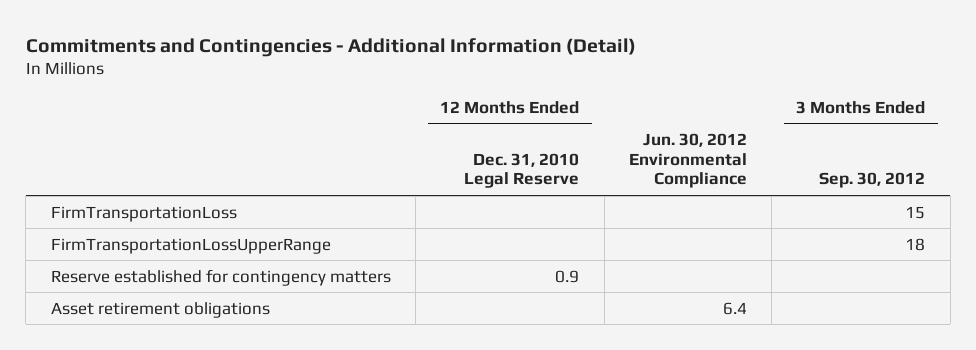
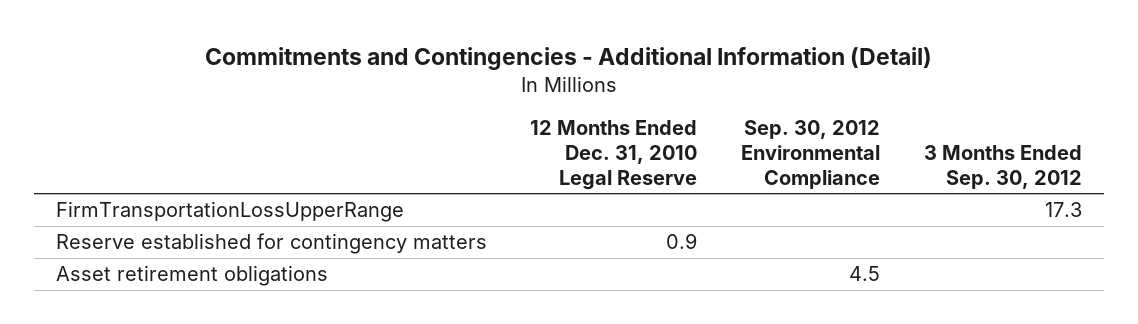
[628,133,747,189] Jun. 30, 2012 Environmental Compliance -> none
none -> [741,120,881,189] Sep. 30, 2012 Environmental Compliance
[50,205,237,222] FirmTransportationLoss -> none
[905,237,926,251] 18 -> [1045,202,1083,218] 17.3

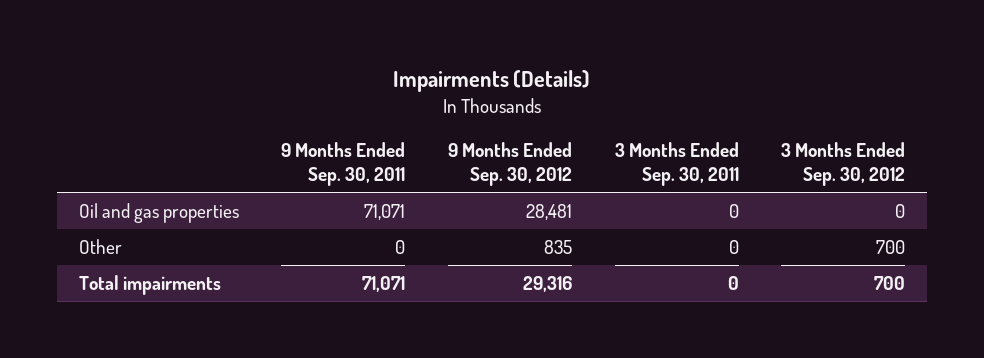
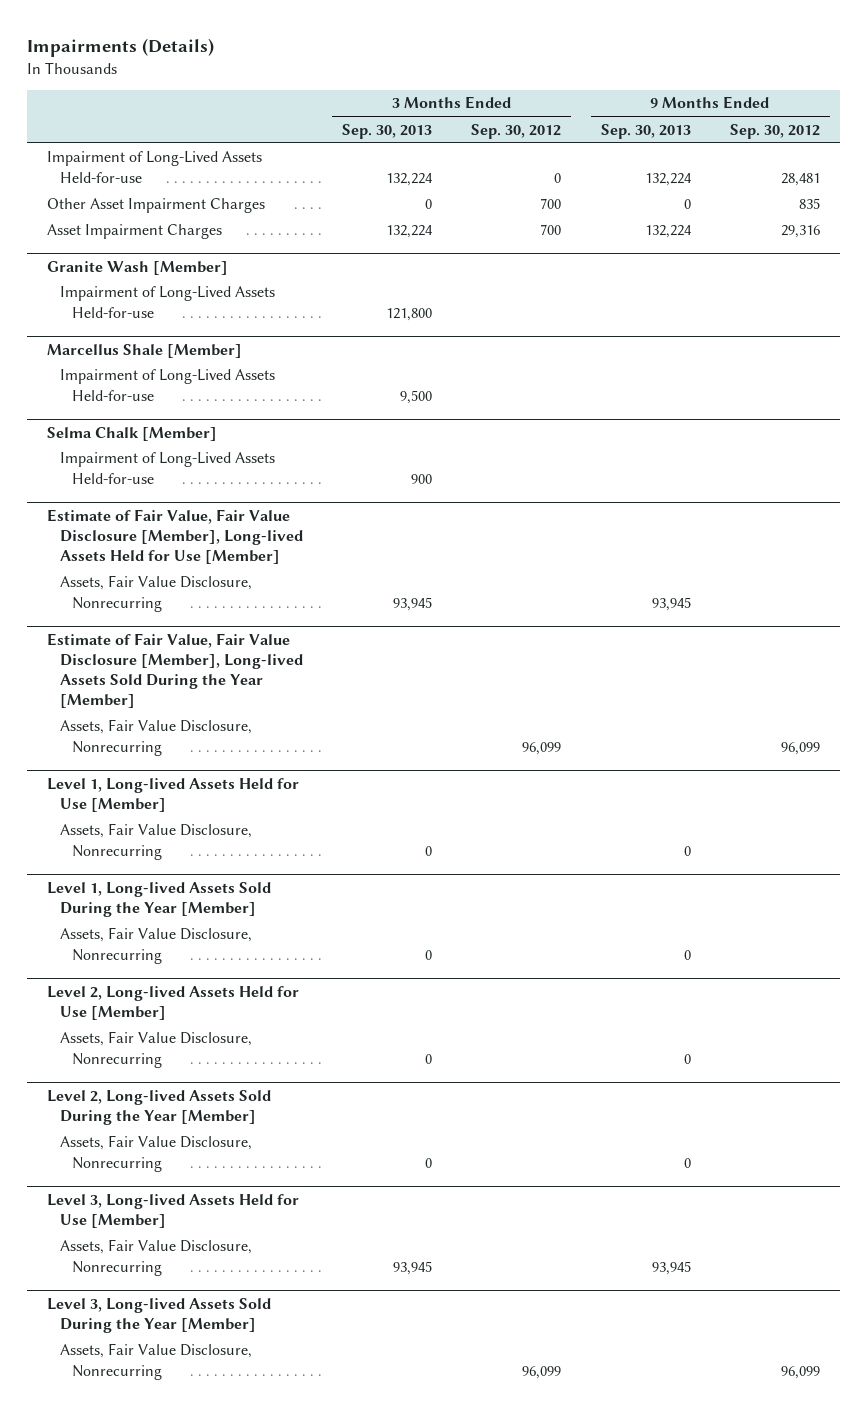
[281,141,406,186] 9 Months Ended Sep. 30, 2011 -> none
[614,141,739,186] 3 Months Ended Sep. 30, 2011 -> none
none -> [341,123,432,139] Sep. 30, 2013
none -> [600,123,691,139] Sep. 30, 2013
[78,203,239,224] Oil and gas properties -> [47,151,263,183] Impairment of Long-Lived Assets Held-for-use
[78,239,122,255] Other -> [47,198,266,214] Other Asset Impairment Charges
[78,275,221,296] Total impairments -> [47,224,223,240] Asset Impairment Charges
none -> [47,260,229,275] Granite Wash [Member]
none -> [59,286,275,318] Impairment of Long-Lived Assets Held-for-use
none -> [47,343,243,358] Marcellus Shale [Member]
none -> [59,369,275,401] Impairment of Long-Lived Assets Held-for-use
none -> [47,426,218,441] Selma Chalk [Member]
none -> [59,452,275,484] Impairment of Long-Lived Assets Held-for-use
none -> [47,508,303,564] Estimate of Fair Value, Fair Value Disclosure [Member], Long-lived Assets Held for Use [Member]
none -> [59,575,252,612] Assets, Fair Value Disclosure, Nonrecurring
none -> [47,632,303,709] Estimate of Fair Value, Fair Value Disclosure [Member], Long-lived Assets Sold During the Year [Member]
none -> [59,719,252,756] Assets, Fair Value Disclosure, Nonrecurring
none -> [47,777,300,812] Level 1, Long-lived Assets Held for Use [Member]
none -> [59,823,252,860] Assets, Fair Value Disclosure, Nonrecurring
none -> [47,881,272,917] Level 1, Long-lived Assets Sold During the Year [Member]
none -> [59,927,252,964] Assets, Fair Value Disclosure, Nonrecurring
none -> [47,985,300,1020] Level 2, Long-lived Assets Held for Use [Member]
none -> [59,1031,252,1068] Assets, Fair Value Disclosure, Nonrecurring
none -> [47,1089,272,1125] Level 2, Long-lived Assets Sold During the Year [Member]
none -> [59,1135,252,1172] Assets, Fair Value Disclosure, Nonrecurring
none -> [47,1193,300,1228] Level 3, Long-lived Assets Held for Use [Member]
none -> [59,1239,252,1276] Assets, Fair Value Disclosure, Nonrecurring
none -> [47,1297,272,1333] Level 3, Long-lived Assets Sold During the Year [Member]
none -> [59,1343,252,1380] Assets, Fair Value Disclosure, Nonrecurring

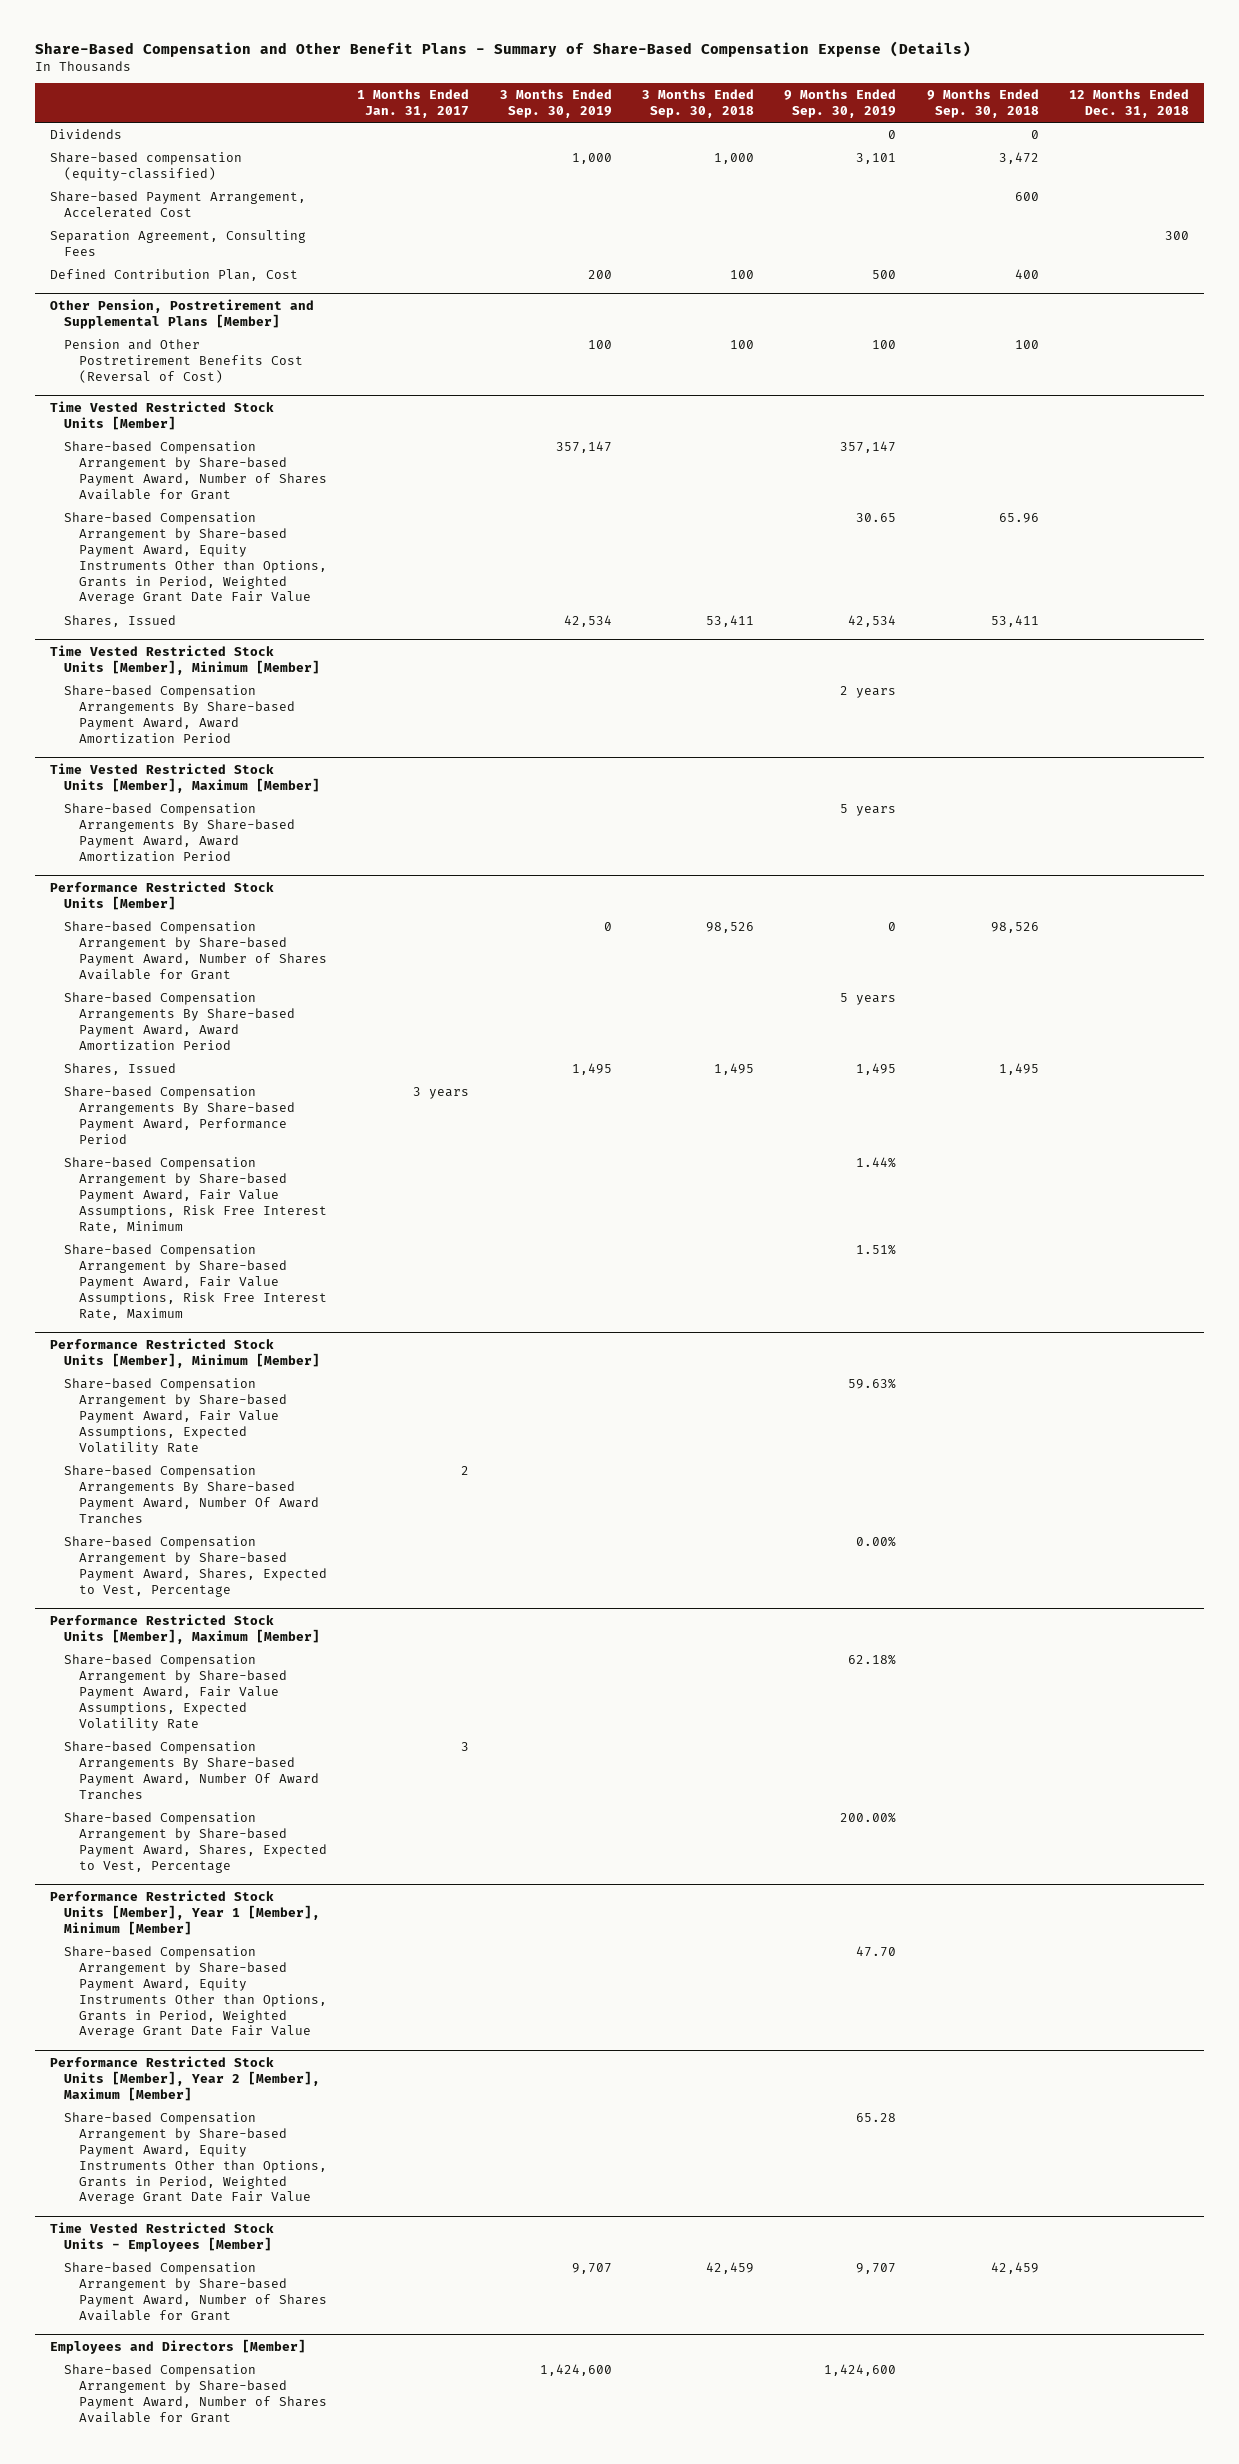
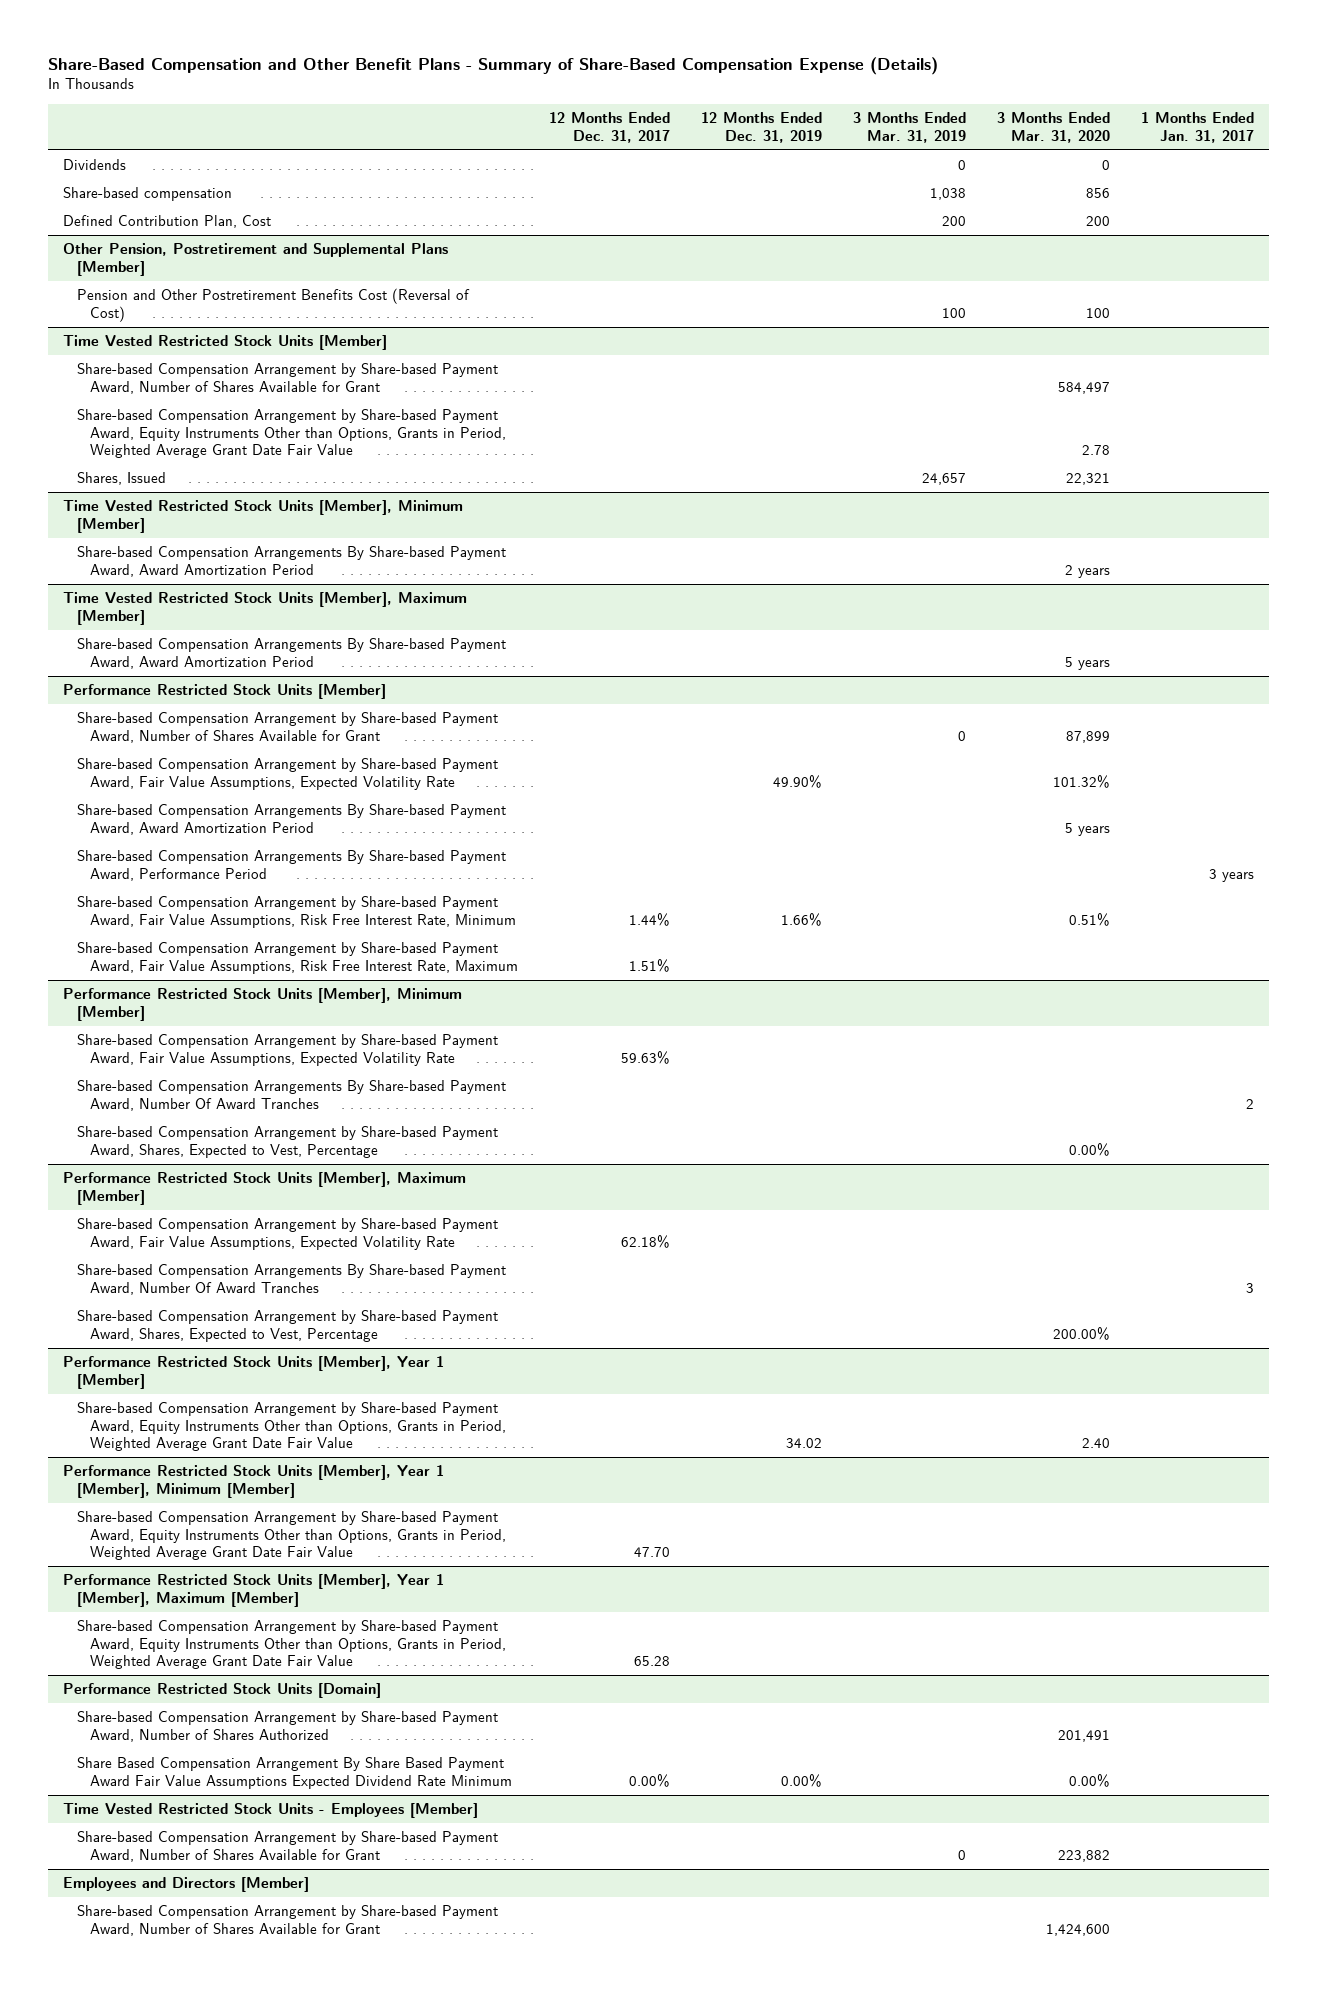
[499,88,612,118] 3 Months Ended Sep. 30, 2019 -> none
[641,88,754,118] 3 Months Ended Sep. 30, 2018 -> none
[784,88,897,118] 9 Months Ended Sep. 30, 2019 -> none
[926,88,1039,118] 9 Months Ended Sep. 30, 2018 -> none
[1069,88,1190,118] 12 Months Ended Dec. 31, 2018 -> none
none -> [549,111,671,143] 12 Months Ended Dec. 31, 2017
none -> [701,111,823,143] 12 Months Ended Dec. 31, 2019
none -> [853,111,967,143] 3 Months Ended Mar. 31, 2019
none -> [997,111,1111,143] 3 Months Ended Mar. 31, 2020
[49,190,306,218] Share-based Payment Arrangement, Accelerated Cost -> none
[49,229,306,256] Separation Agreement, Consulting Fees -> none
[49,151,242,181] Share-based compensation (equity-classified) -> [63,187,233,202] Share-based compensation
none -> [76,758,498,790] Share-based Compensation Arrangement by Share-based Payment Award, Fair Value Assumptions, Expected Volatility Rate
[64,1062,177,1075] Shares, Issued -> none
none -> [63,1356,445,1389] Performance Restricted Stock Units [Member], Year 1 [Member]
none -> [76,1402,507,1452] Share-based Compensation Arrangement by Share-based Payment Award, Equity Instruments Other than Options, Grants in Period, Weighted Average Grant Date Fair Value
[49,2055,321,2101] Performance Restricted Stock Units [Member], Year 2 [Member], Maximum [Member] -> [63,1574,445,1607] Performance Restricted Stock Units [Member], Year 1 [Member], Maximum [Member]
none -> [63,1683,382,1699] Performance Restricted Stock Units [Domain]
none -> [76,1711,498,1742] Share-based Compensation Arrangement by Share-based Payment Award, Number of Shares Authorized
none -> [76,1757,513,1789] Share Based Compensation Arrangement By Share Based Payment Award Fair Value Assumptions Expected Dividend Rate Minimum

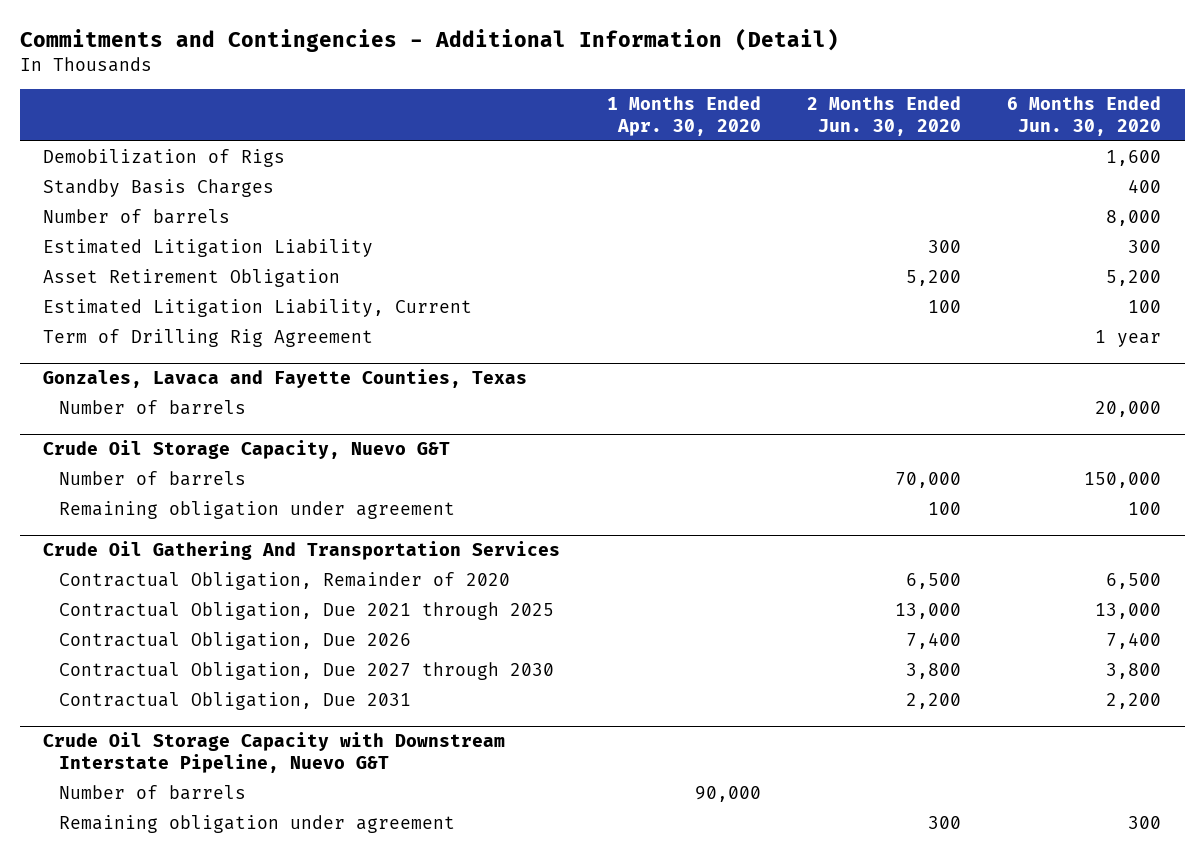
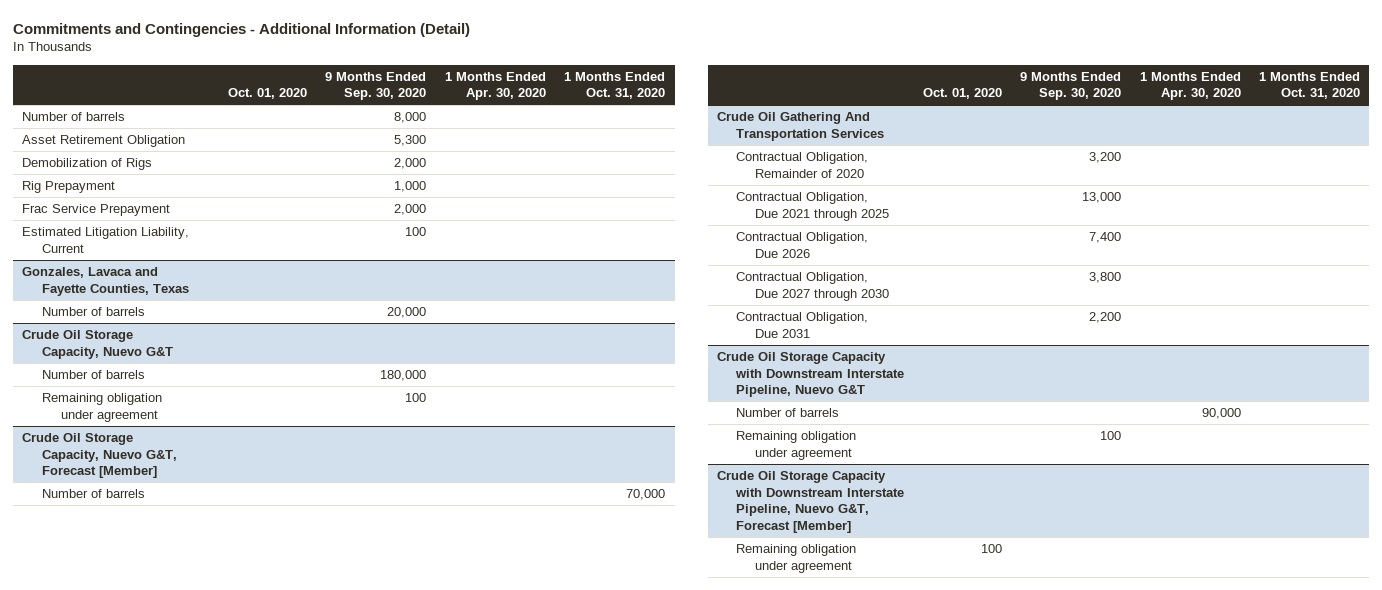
[806,95,961,137] 2 Months Ended Jun. 30, 2020 -> none
[1007,95,1162,137] 6 Months Ended Jun. 30, 2020 -> none
none -> [227,88,307,100] Oct. 01, 2020
none -> [325,71,427,101] 9 Months Ended Sep. 30, 2020
none -> [564,71,666,100] 1 Months Ended Oct. 31, 2020
[43,179,275,198] Standby Basis Charges -> none
[43,239,374,258] Estimated Litigation Liability -> none
[43,149,286,168] Demobilization of Rigs -> [22,158,153,171] Demobilization of Rigs
none -> [22,181,116,194] Rig Prepayment
none -> [22,204,171,217] Frac Service Prepayment
[43,329,374,348] Term of Drilling Rig Agreement -> none
none -> [22,433,177,479] Crude Oil Storage Capacity, Nuevo G&T, Forecast [Member]
none -> [41,489,145,499] Number of barrels
none -> [716,471,905,533] Crude Oil Storage Capacity with Downstream Interstate Pipeline, Nuevo G&T, Forecast [Member]
none -> [736,544,857,573] Remaining obligation under agreement

